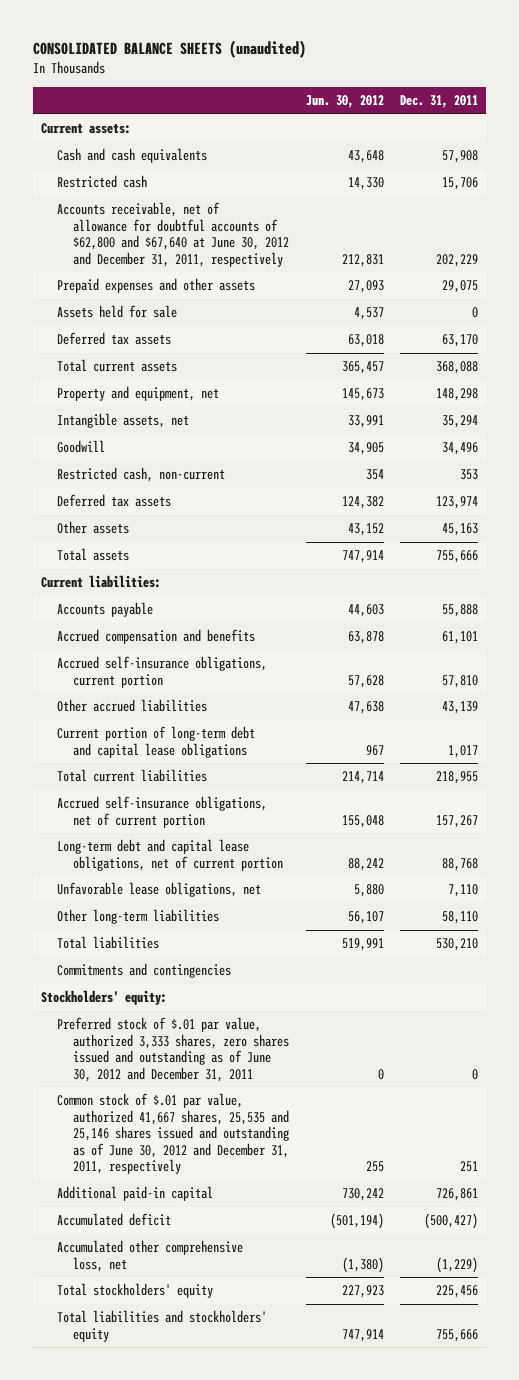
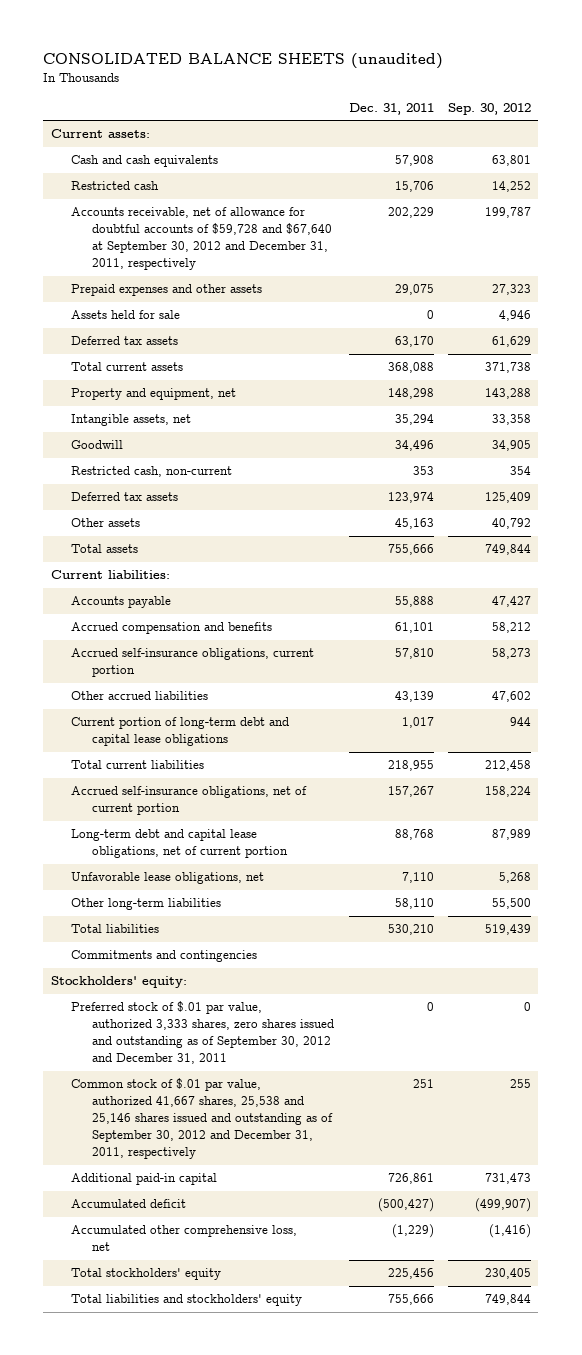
[305,95,384,109] Jun. 30, 2012 -> none
none -> [448,103,532,116] Sep. 30, 2012
[56,202,289,267] Accounts receivable, net of allowance for doubtful accounts of $62,800 and $67,640 at June 30, 2012 and December 31, 2011, respectively -> [71,207,333,271] Accounts receivable, net of allowance for doubtful accounts of $59,728 and $67,640 at September 30, 2012 and December 31, 2011, respectively
[56,1017,289,1082] Preferred stock of $.01 par value, authorized 3,333 shares, zero shares issued and outstanding as of June 30, 2012 and December 31, 2011 -> [71,1001,335,1065] Preferred stock of $.01 par value, authorized 3,333 shares, zero shares issued and outstanding as of September 30, 2012 and December 31, 2011
[56,1093,289,1175] Common stock of $.01 par value, authorized 41,667 shares, 25,535 and 25,146 shares issued and outstanding as of June 30, 2012 and December 31, 2011, respectively -> [71,1078,334,1160] Common stock of $.01 par value, authorized 41,667 shares, 25,538 and 25,146 shares issued and outstanding as of September 30, 2012 and December 31, 2011, respectively

